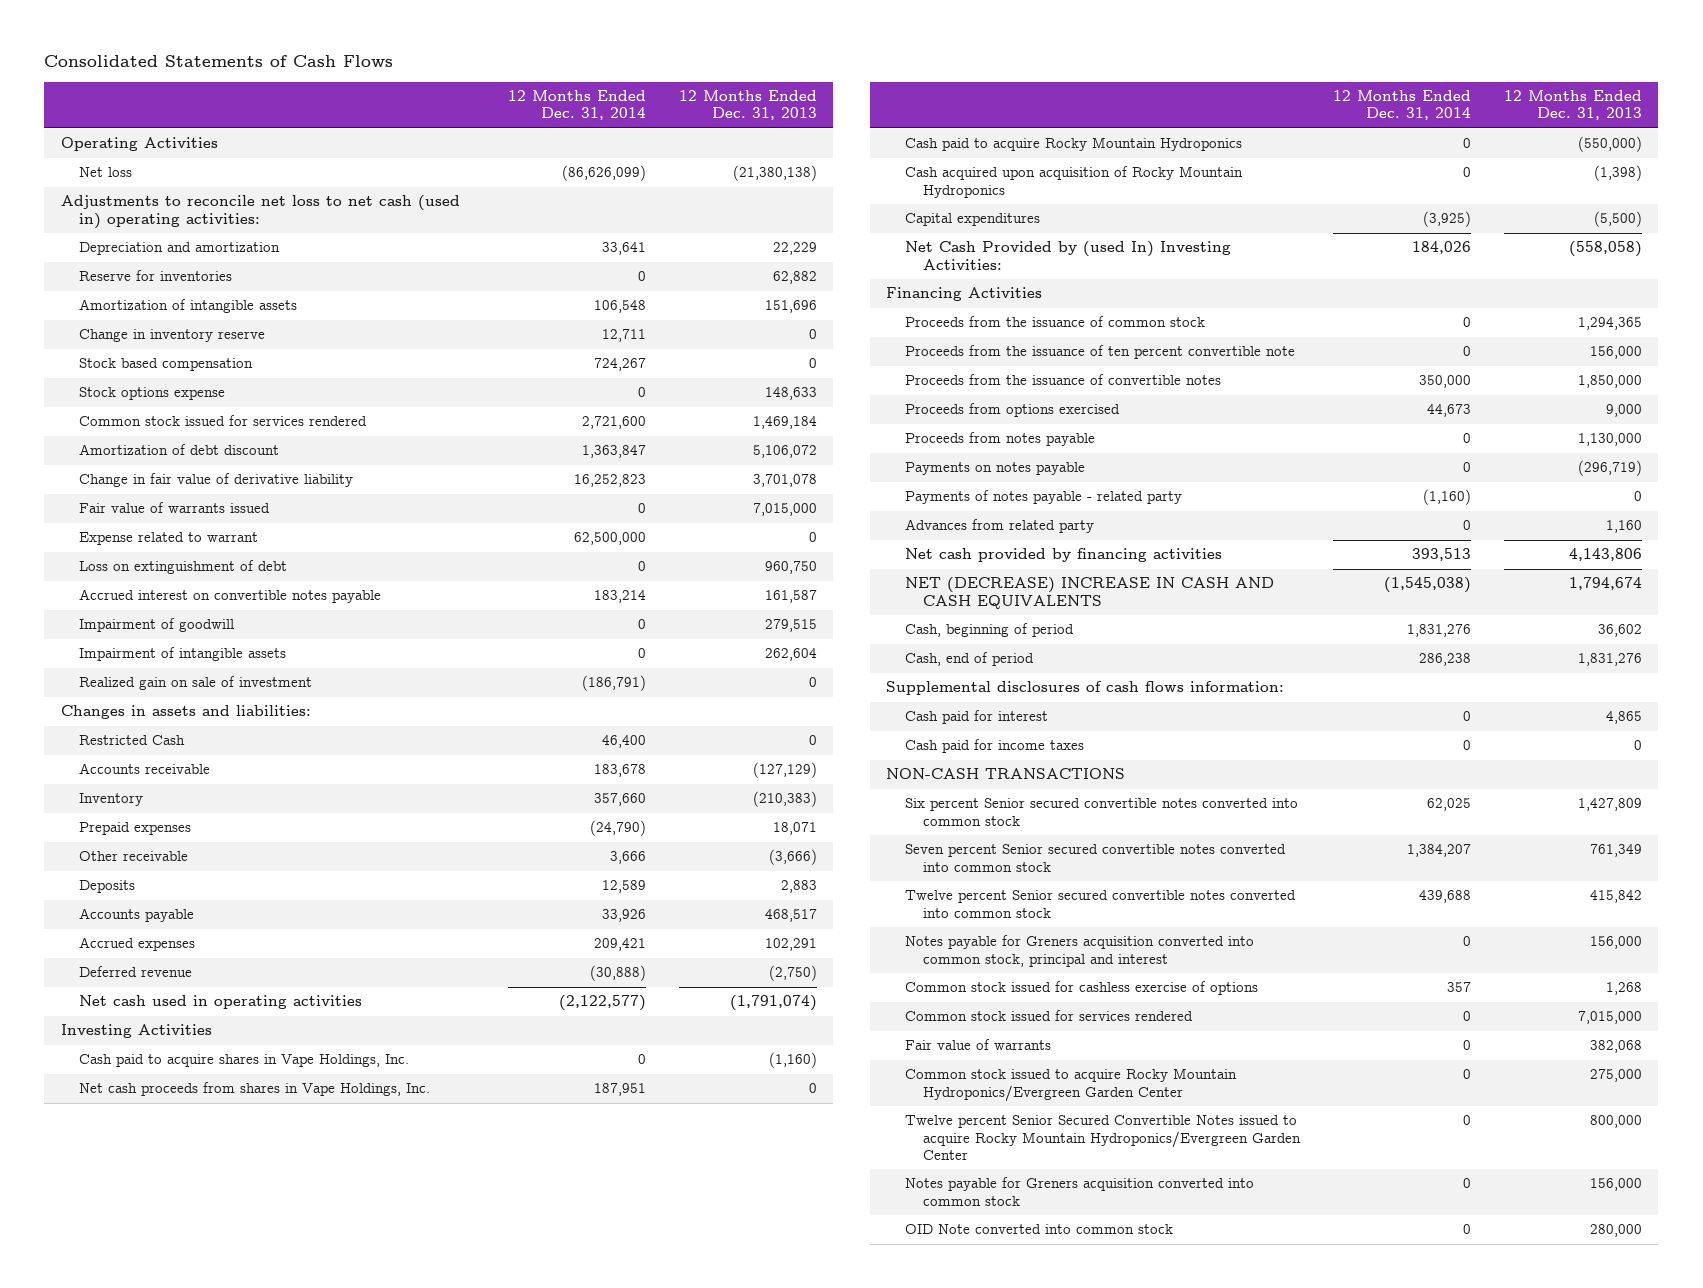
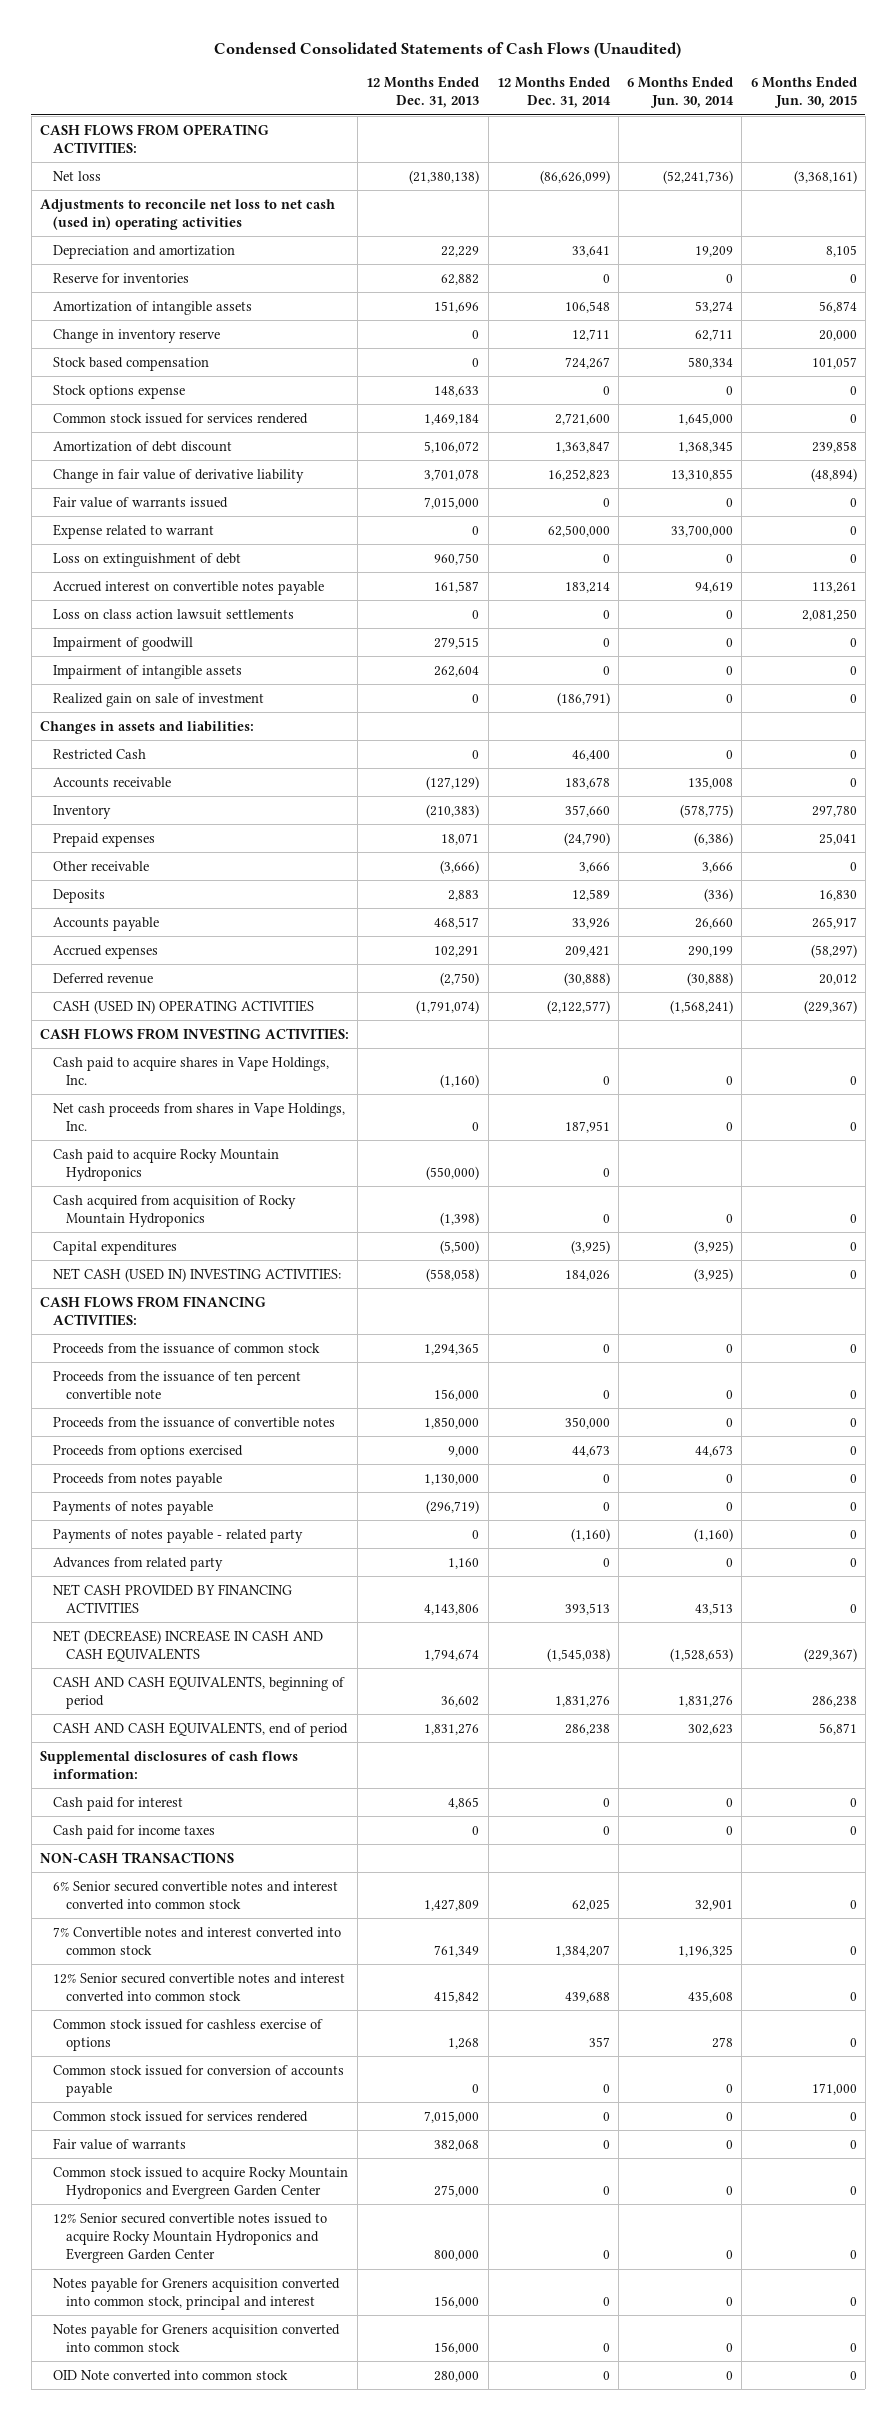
[44,55,394,68] Consolidated Statements of Cash Flows -> [214,41,682,58] Condensed Consolidated Statements of Cash Flows (Unaudited)
none -> [627,75,735,109] 6 Months Ended Jun. 30, 2014
none -> [750,75,857,109] 6 Months Ended Jun. 30, 2015
[60,137,218,152] Operating Activities -> [39,123,269,155] CASH FLOWS FROM OPERATING ACTIVITIES:
[60,195,460,229] Adjustments to reconcile net loss to net cash (used in) operating activities: -> [39,198,335,231] Adjustments to reconcile net loss to net cash (used in) operating activities
none -> [52,608,294,620] Loss on class action lawsuit settlements
[79,995,363,1010] Net cash used in operating activities -> [52,999,314,1014] CASH (USED IN) OPERATING ACTIVITIES
[60,1024,212,1039] Investing Activities -> [39,1027,349,1040] CASH FLOWS FROM INVESTING ACTIVITIES:
[904,166,1243,198] Cash acquired upon acquisition of Rocky Mountain Hydroponics -> [52,1194,296,1228] Cash acquired from acquisition of Rocky Mountain Hydroponics
[904,241,1231,270] Net Cash Provided by (used In) Investing Activities: -> [52,1267,341,1282] NET CASH (USED IN) INVESTING ACTIVITIES:
[886,287,1043,302] Financing Activities -> [39,1295,266,1327] CASH FLOWS FROM FINANCING ACTIVITIES:
[904,462,1085,476] Payments on notes payable -> [52,1500,213,1515] Payments of notes payable
[904,548,1222,563] Net cash provided by financing activities -> [52,1583,292,1615] NET CASH PROVIDED BY FINANCING ACTIVITIES
[904,623,1074,638] Cash, beginning of period -> [52,1675,345,1710] CASH AND CASH EQUIVALENTS, beginning of period
[904,652,1034,667] Cash, end of period -> [52,1721,348,1737] CASH AND CASH EQUIVALENTS, end of period
[904,798,1298,826] Six percent Senior secured convertible notes converted into common stock -> [52,1880,338,1911] 6% Senior secured convertible notes and interest converted into common stock
[904,844,1286,872] Seven percent Senior secured convertible notes converted into common stock -> [52,1926,341,1956] 7% Convertible notes and interest converted into common stock
[904,890,1296,918] Twelve percent Senior secured convertible notes converted into common stock -> [52,1972,345,2003] 12% Senior secured convertible notes and interest converted into common stock
none -> [52,2064,344,2098] Common stock issued for conversion of accounts payable
[904,1068,1237,1102] Common stock issued to acquire Rocky Mountain Hydroponics/Evergreen Garden Center -> [52,2166,348,2200] Common stock issued to acquire Rocky Mountain Hydroponics and Evergreen Garden Center
[904,1115,1302,1160] Twelve percent Senior Secured Convertible Notes issued to acquire Rocky Mountain Hydroponics/Evergreen Garden Center -> [52,2212,327,2264] 12% Senior secured convertible notes issued to acquire Rocky Mountain Hydroponics and Evergreen Garden Center
[904,935,1254,967] Notes payable for Greners acquisition converted into common stock, principal and interest -> [52,2277,340,2311] Notes payable for Greners acquisition converted into common stock, principal and interest

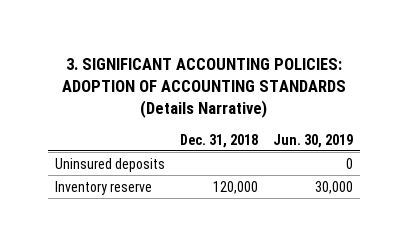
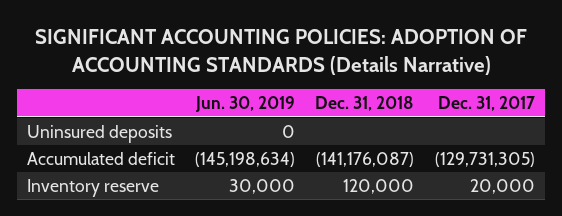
[61,57,346,118] 3. SIGNIFICANT ACCOUNTING POLICIES: ADOPTION OF ACCOUNTING STANDARDS (Details Narrative) -> [34,29,527,75] SIGNIFICANT ACCOUNTING POLICIES: ADOPTION OF ACCOUNTING STANDARDS (Details Narrative)
none -> [437,96,535,112] Dec. 31, 2017
none -> [26,151,175,165] Accumulated deficit

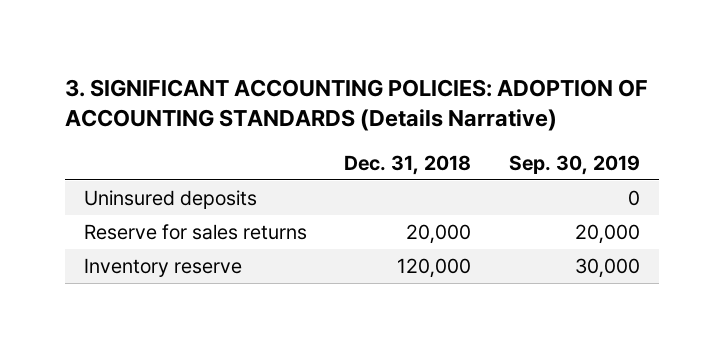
[34,29,527,75] SIGNIFICANT ACCOUNTING POLICIES: ADOPTION OF ACCOUNTING STANDARDS (Details Narrative) -> [65,78,649,132] 3. SIGNIFICANT ACCOUNTING POLICIES: ADOPTION OF ACCOUNTING STANDARDS (Details Narrative)
[195,96,296,113] Jun. 30, 2019 -> none
[437,96,535,112] Dec. 31, 2017 -> none
none -> [508,155,640,176] Sep. 30, 2019
[26,151,175,165] Accumulated deficit -> none
none -> [83,223,307,240] Reserve for sales returns

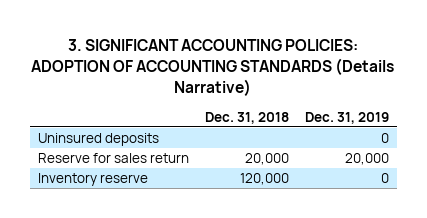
[508,155,640,176] Sep. 30, 2019 -> none
none -> [304,111,389,124] Dec. 31, 2019
[83,223,307,240] Reserve for sales returns -> [38,153,190,164] Reserve for sales return

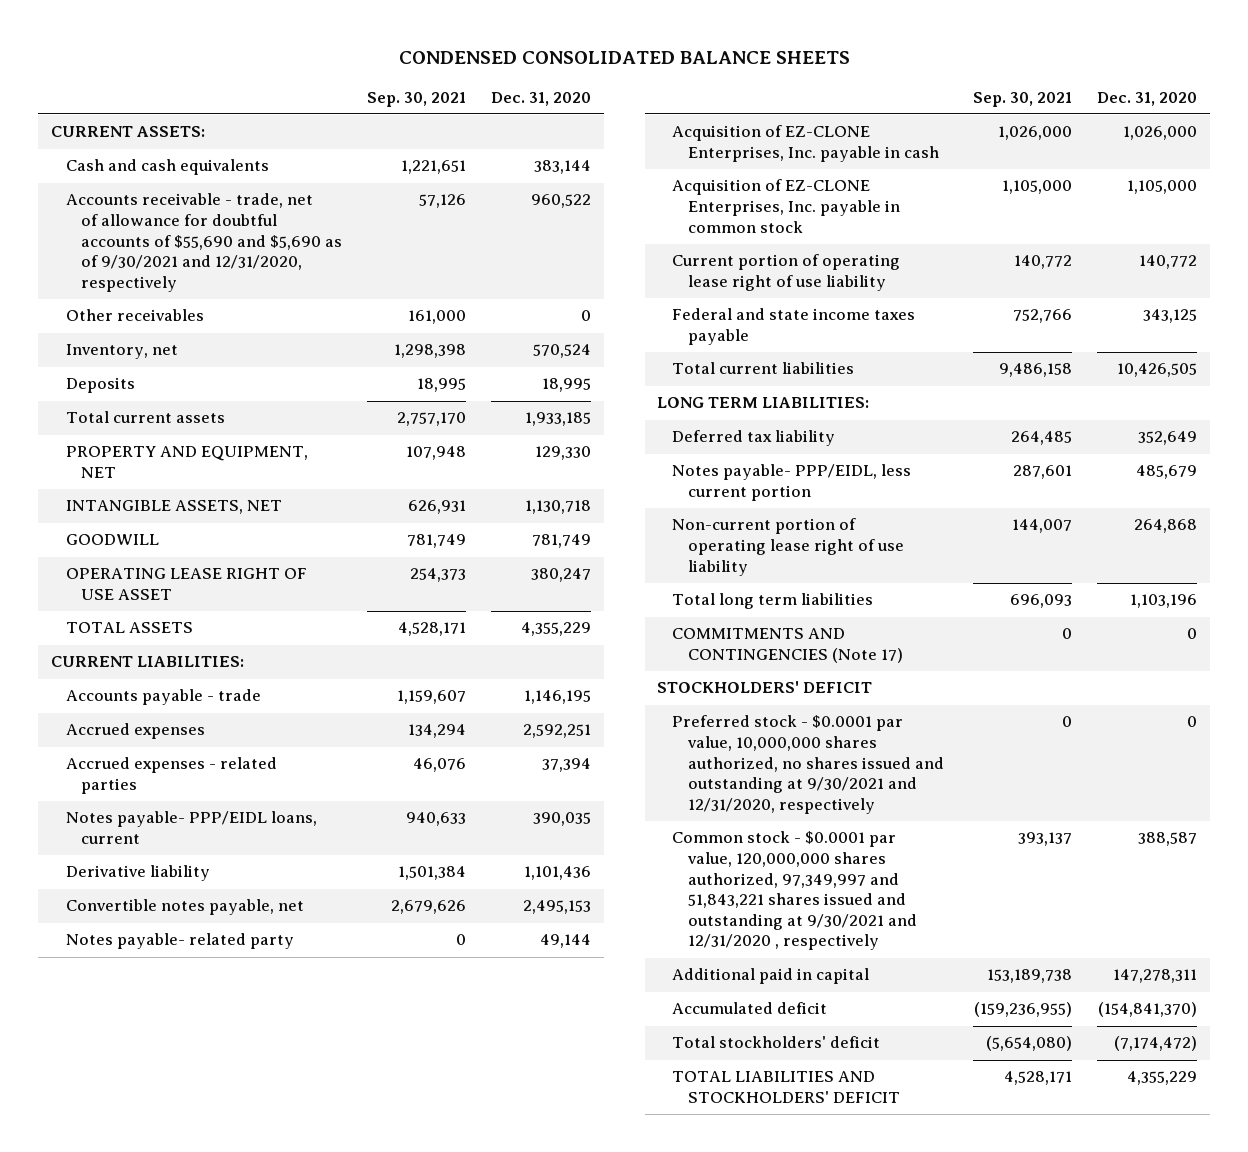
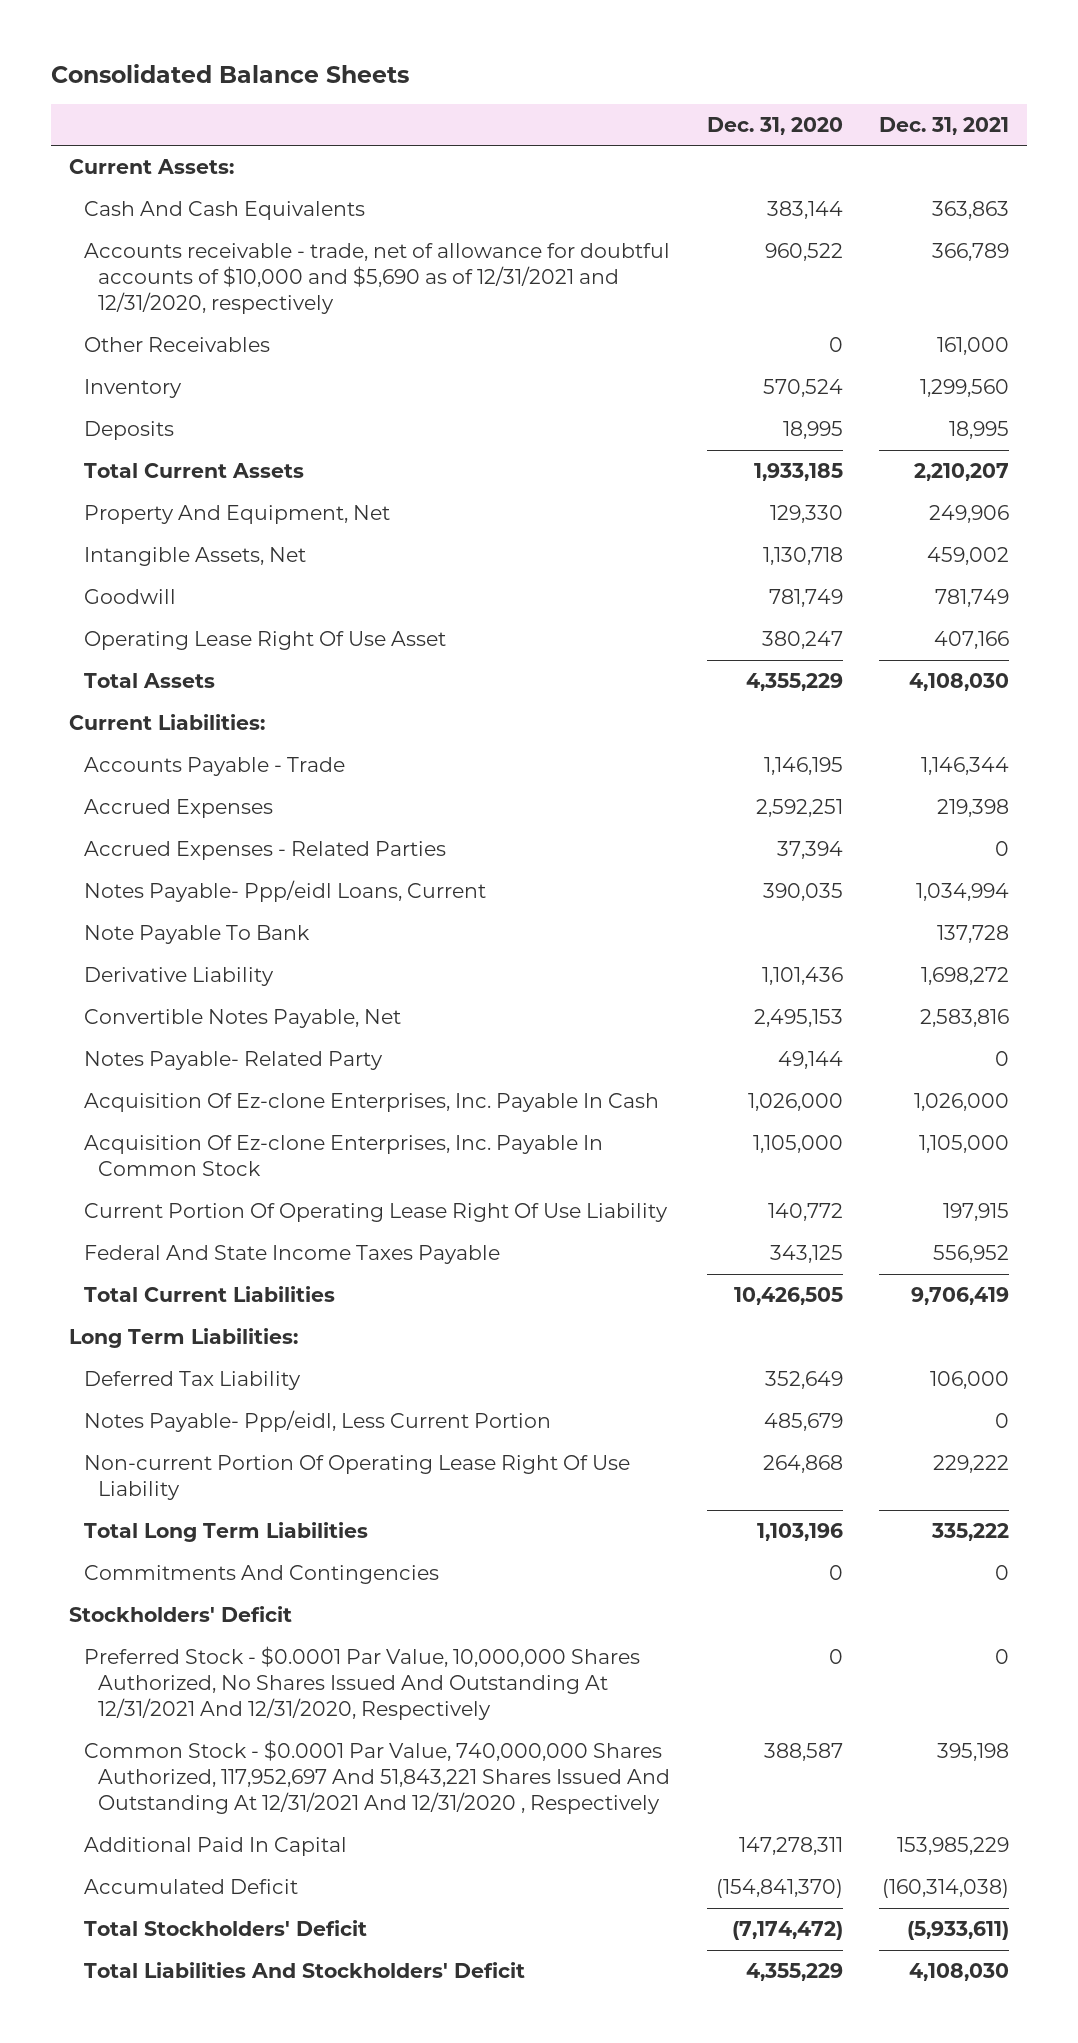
[399,50,851,64] CONDENSED CONSOLIDATED BALANCE SHEETS -> [51,64,410,84] Consolidated Balance Sheets
[367,91,467,107] Sep. 30, 2021 -> none
none -> [878,116,1009,135] Dec. 31, 2021
[50,126,205,138] CURRENT ASSETS: -> [69,159,235,175] Current Assets:
[66,159,270,176] Cash and cash equivalents -> [83,201,365,221] Cash And Cash Equivalents
[66,193,343,292] Accounts receivable - trade, net of allowance for doubtful accounts of $55,690 and $5,690 as of 9/30/2021 and 12/31/2020, respectively -> [83,243,670,314] Accounts receivable - trade, net of allowance for doubtful accounts of $10,000 and $5,690 as of 12/31/2021 and 12/31/2020, respectively
[66,309,205,322] Other receivables -> [83,337,270,353] Other Receivables
[66,344,179,360] Inventory, net -> [83,379,182,399] Inventory
[66,411,226,424] Total current assets -> [83,463,304,479] Total Current Assets
[66,446,309,479] PROPERTY AND EQUIPMENT, NET -> [83,505,390,525] Property And Equipment, Net
[66,500,283,515] INTANGIBLE ASSETS, NET -> [83,547,306,567] Intangible Assets, Net
[66,534,160,546] GOODWILL -> [83,589,176,605] Goodwill
[66,568,308,601] OPERATING LEASE RIGHT OF USE ASSET -> [83,631,446,651] Operating Lease Right Of Use Asset
[66,622,194,634] TOTAL ASSETS -> [83,673,215,689] Total Assets
[50,656,244,668] CURRENT LIABILITIES: -> [69,714,266,731] Current Liabilities:
[66,689,262,706] Accounts payable - trade -> [83,757,345,777] Accounts Payable - Trade
[66,723,206,740] Accrued expenses -> [83,799,273,819] Accrued Expenses
[66,757,278,795] Accrued expenses - related parties -> [83,841,446,861] Accrued Expenses - Related Parties
[66,811,318,845] Notes payable- PPP/EIDL loans, current -> [83,880,486,903] Notes Payable- Ppp/eidl Loans, Current
none -> [83,925,310,945] Note Payable To Bank
[66,865,211,882] Derivative liability -> [83,967,274,987] Derivative Liability
[66,899,305,916] Convertible notes payable, net -> [83,1009,401,1029] Convertible Notes Payable, Net
[66,933,295,950] Notes payable- related party -> [83,1051,383,1071] Notes Payable- Related Party
[672,125,939,163] Acquisition of EZ-CLONE Enterprises, Inc. payable in cash -> [83,1093,659,1113] Acquisition Of Ez-clone Enterprises, Inc. Payable In Cash
[672,179,900,233] Acquisition of EZ-CLONE Enterprises, Inc. payable in common stock -> [83,1135,603,1177] Acquisition Of Ez-clone Enterprises, Inc. Payable In Common Stock
[672,254,901,292] Current portion of operating lease right of use liability -> [83,1203,668,1223] Current Portion Of Operating Lease Right Of Use Liability
[672,308,916,346] Federal and state income taxes payable -> [83,1245,500,1265] Federal And State Income Taxes Payable
[672,362,855,375] Total current liabilities -> [83,1286,335,1303] Total Current Liabilities
[657,397,870,409] LONG TERM LIABILITIES: -> [69,1328,299,1349] Long Term Liabilities:
[672,430,836,447] Deferred tax liability -> [83,1371,301,1391] Deferred Tax Liability
[672,464,912,502] Notes payable- PPP/EIDL, less current portion -> [83,1410,551,1433] Notes Payable- Ppp/eidl, Less Current Portion
[672,518,904,576] Non-current portion of operating lease right of use liability -> [83,1455,630,1501] Non-current Portion Of Operating Lease Right Of Use Liability
[672,593,874,610] Total long term liabilities -> [83,1522,368,1543] Total Long Term Liabilities
[672,628,903,664] COMMITMENTS AND CONTINGENCIES (Note 17) -> [83,1565,439,1585] Commitments And Contingencies
[657,681,873,694] STOCKHOLDERS' DEFICIT -> [69,1606,293,1623] Stockholders' Deficit
[672,715,944,814] Preferred stock - $0.0001 par value, 10,000,000 shares authorized, no shares issued and outstanding at 9/30/2021 and 12/31/2020, respectively -> [83,1646,640,1720] Preferred Stock - $0.0001 Par Value, 10,000,000 Shares Authorized, No Shares Issued And Outstanding At 12/31/2021 And 12/31/2020, Respectively
[672,831,917,951] Common stock - $0.0001 par value, 120,000,000 shares authorized, 97,349,997 and 51,843,221 shares issued and outstanding at 9/30/2021 and 12/31/2020 , respectively -> [83,1740,671,1814] Common Stock - $0.0001 Par Value, 740,000,000 Shares Authorized, 117,952,697 And 51,843,221 Shares Issued And Outstanding At 12/31/2021 And 12/31/2020 , Respectively
[672,968,870,985] Additional paid in capital -> [83,1837,347,1857] Additional Paid In Capital
[672,1002,828,1015] Accumulated deficit -> [83,1879,298,1895] Accumulated Deficit
[672,1036,881,1049] Total stockholders' deficit -> [83,1920,367,1937] Total Stockholders' Deficit
[672,1071,900,1104] TOTAL LIABILITIES AND STOCKHOLDERS' DEFICIT -> [83,1962,525,1979] Total Liabilities And Stockholders' Deficit

